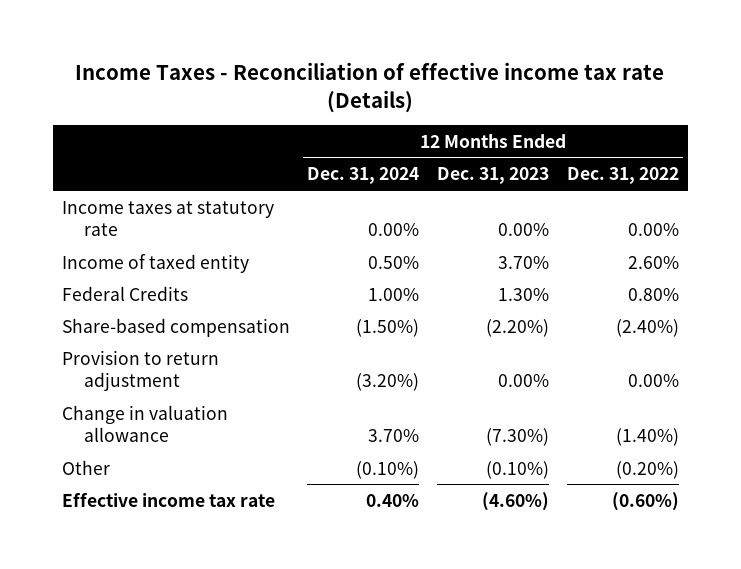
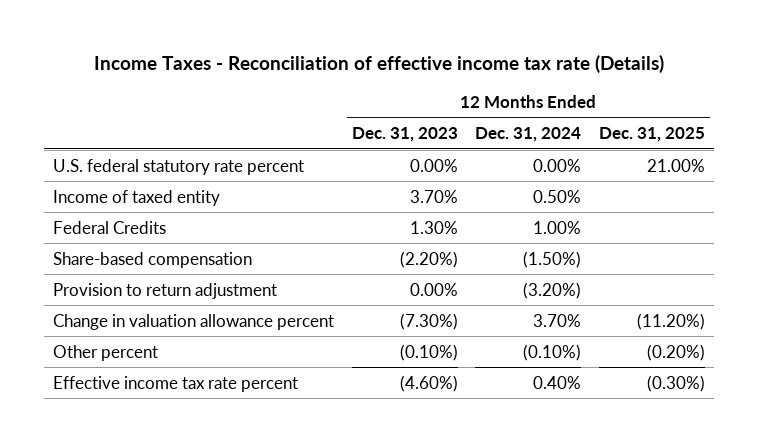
[566,167,679,185] Dec. 31, 2022 -> none
none -> [599,127,706,143] Dec. 31, 2025
[61,200,274,237] Income taxes at statutory rate -> [52,158,304,175] U.S. federal statutory rate percent
[61,404,228,443] Change in valuation allowance -> [52,313,334,330] Change in valuation allowance percent
[61,459,110,475] Other -> [52,344,158,361] Other percent
[61,491,275,507] Effective income tax rate -> [52,375,298,392] Effective income tax rate percent

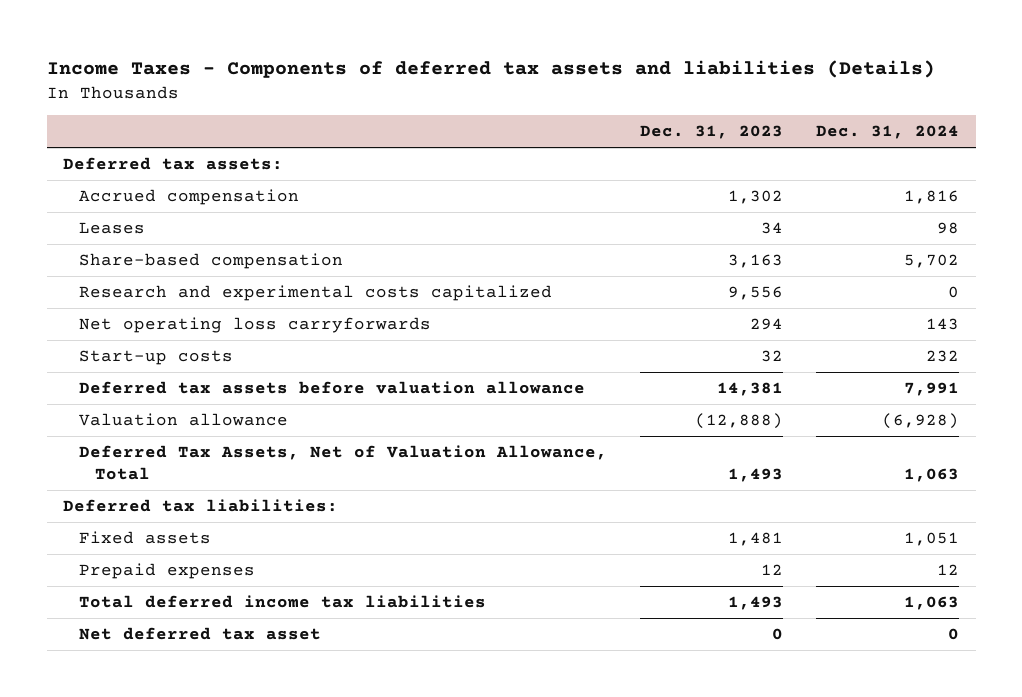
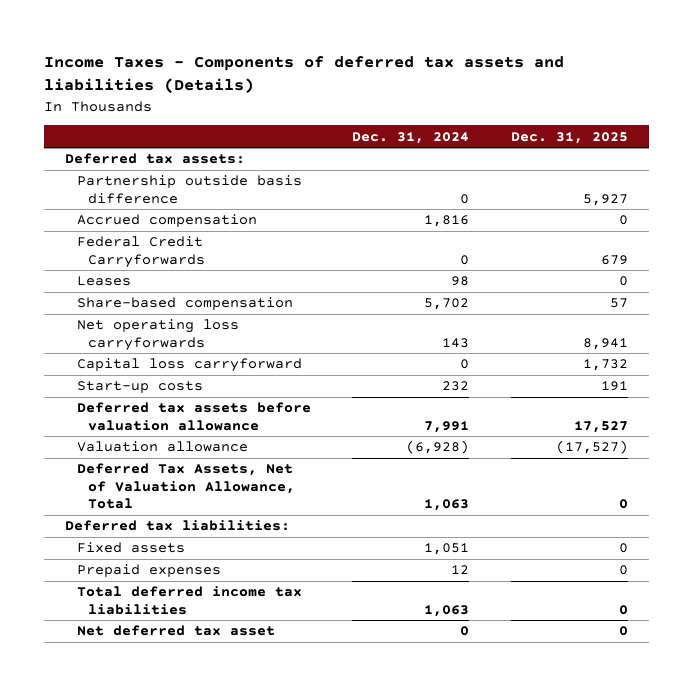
[640,125,784,140] Dec. 31, 2023 -> none
none -> [511,131,629,144] Dec. 31, 2025
none -> [76,175,302,204] Partnership outside basis difference
none -> [76,236,206,268] Federal Credit Carryforwards
[79,285,553,302] Research and experimental costs capitalized -> none
none -> [76,358,302,373] Capital loss carryforward

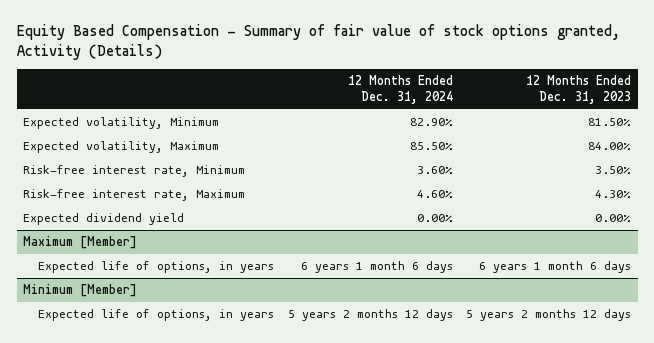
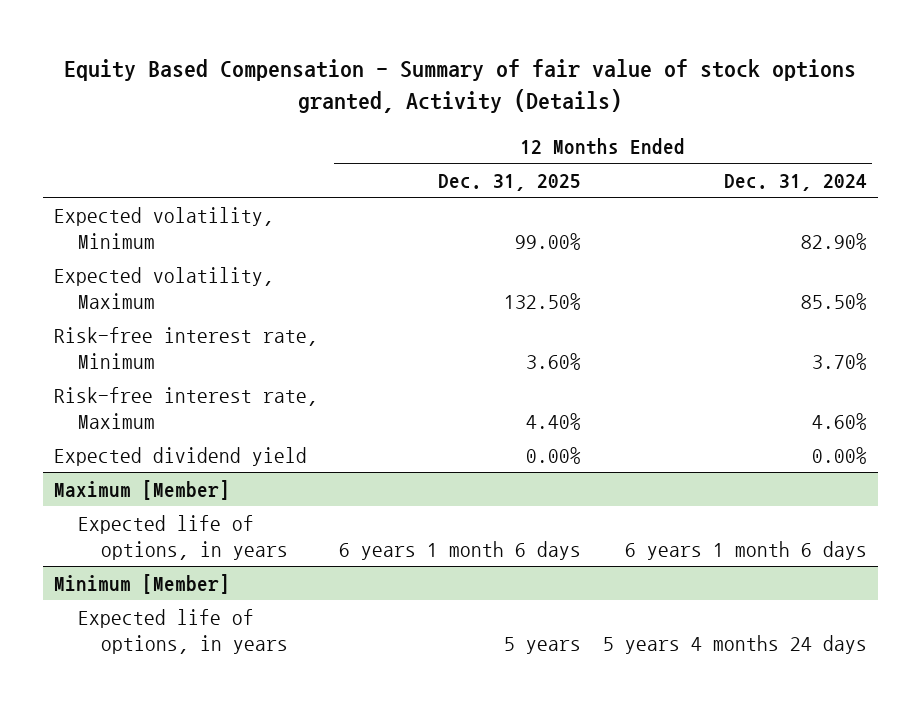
[526,75,632,104] 12 Months Ended Dec. 31, 2023 -> none
none -> [438,174,582,192] Dec. 31, 2025
[416,166,453,175] 3.60% -> [812,352,868,370] 3.70%
[287,309,453,322] 5 years 2 months 12 days -> [603,634,868,654] 5 years 4 months 24 days

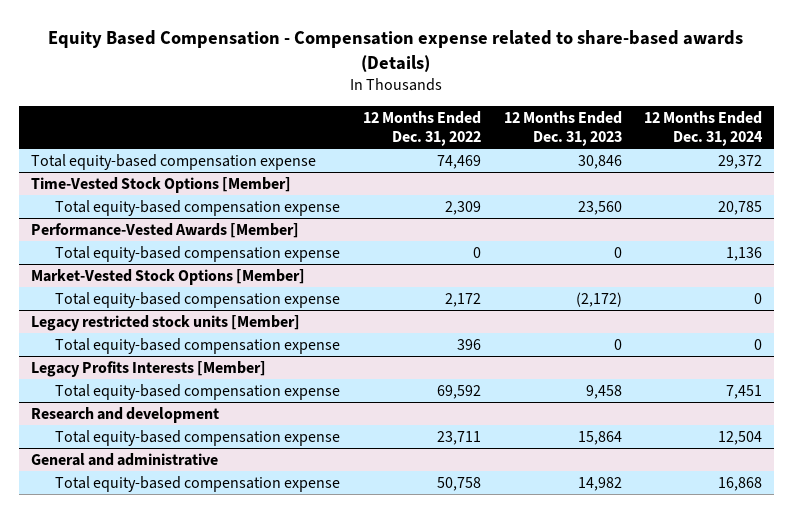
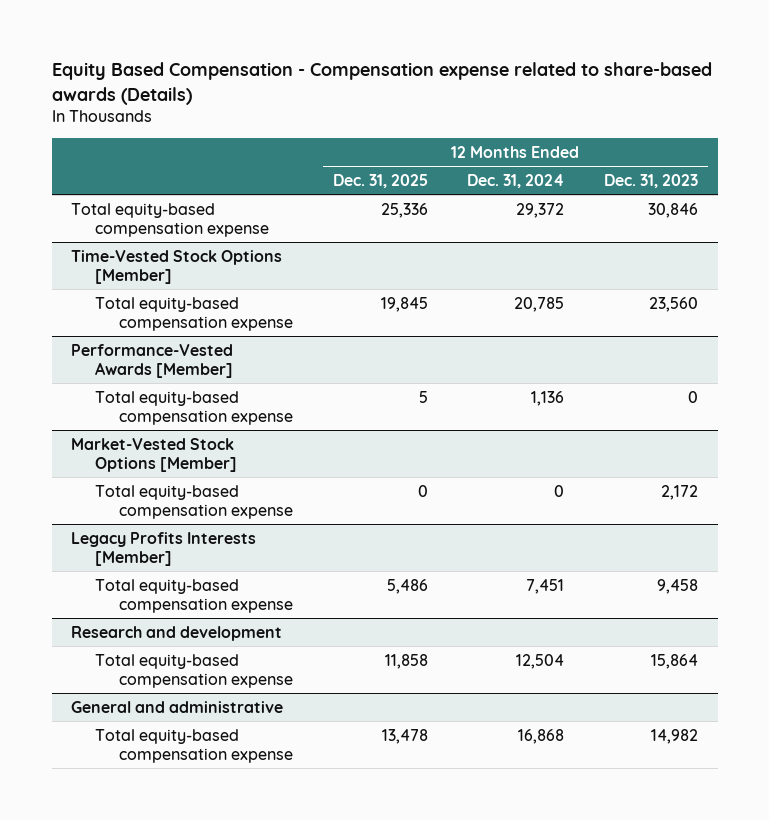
[363,111,482,146] 12 Months Ended Dec. 31, 2022 -> none
none -> [332,173,428,188] Dec. 31, 2025
[30,314,300,331] Legacy restricted stock units [Member] -> none
[55,337,341,354] Total equity-based compensation expense -> none
[575,291,622,307] (2,172) -> [660,484,698,500] 2,172

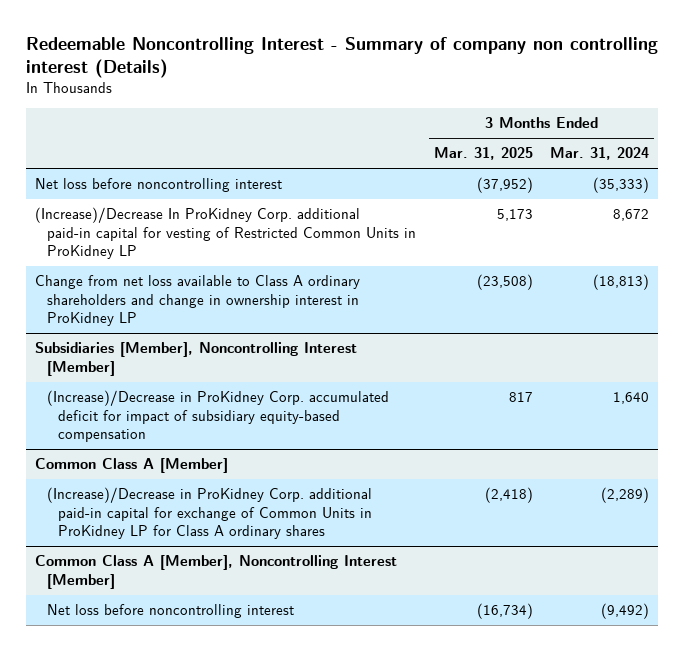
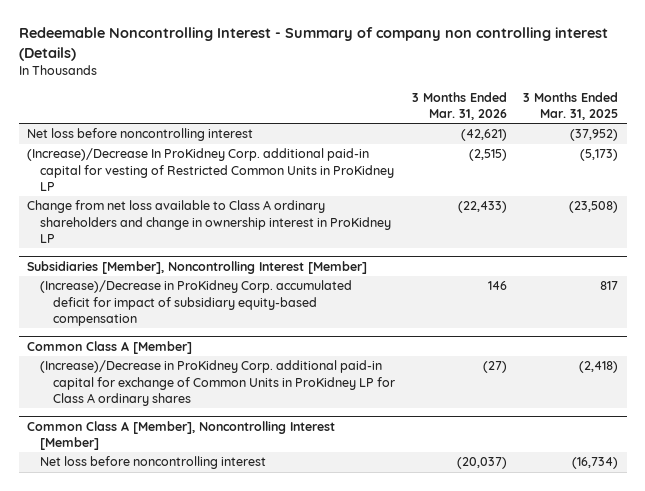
[550,147,650,161] Mar. 31, 2024 -> none
none -> [411,91,507,120] 3 Months Ended Mar. 31, 2026
[496,209,533,222] 5,173 -> [580,149,619,162] (5,173)

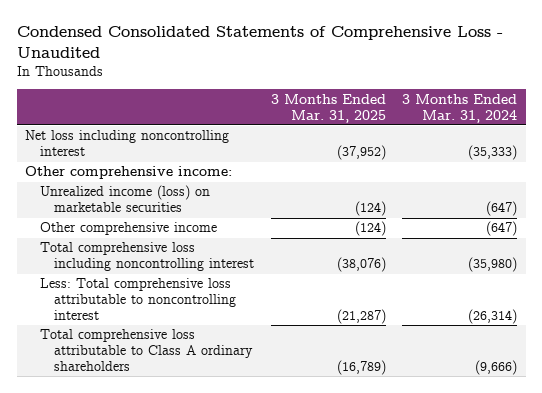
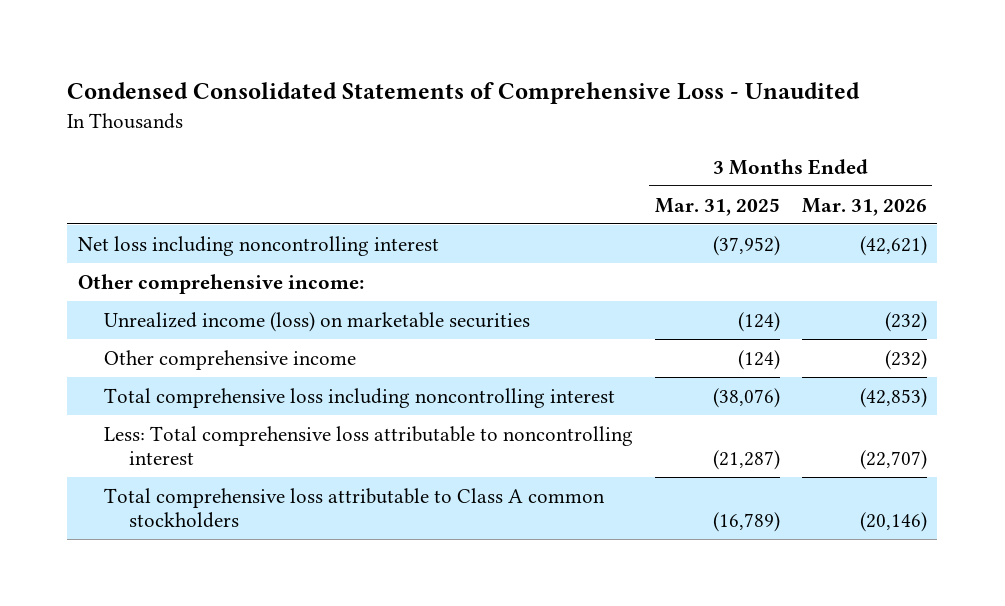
[402,93,518,123] 3 Months Ended Mar. 31, 2024 -> none
none -> [801,197,927,216] Mar. 31, 2026
[39,329,254,372] Total comprehensive loss attributable to Class A ordinary shareholders -> [103,487,605,529] Total comprehensive loss attributable to Class A common stockholders

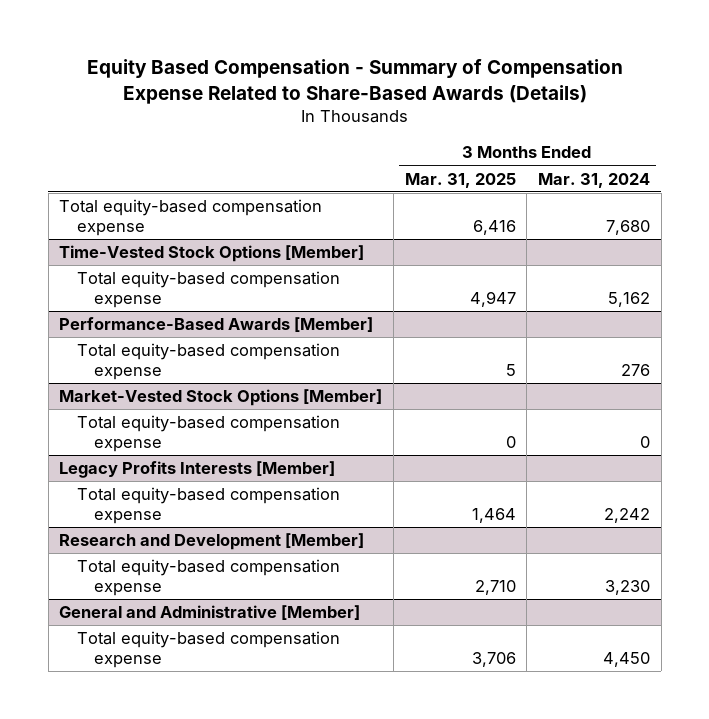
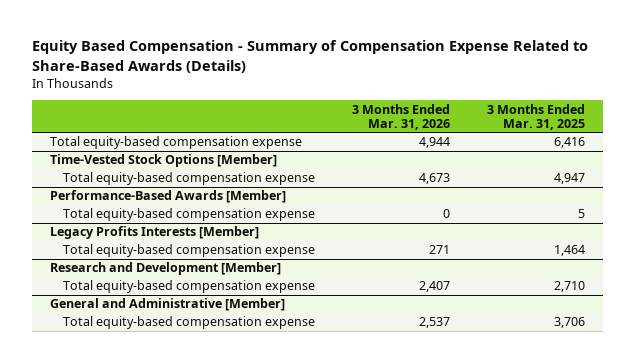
[538,172,651,188] Mar. 31, 2024 -> none
none -> [351,103,450,131] 3 Months Ended Mar. 31, 2026
[59,389,383,407] Market-Vested Stock Options [Member] -> none
[76,415,340,453] Total equity-based compensation expense -> none

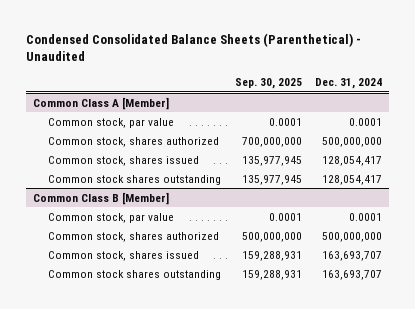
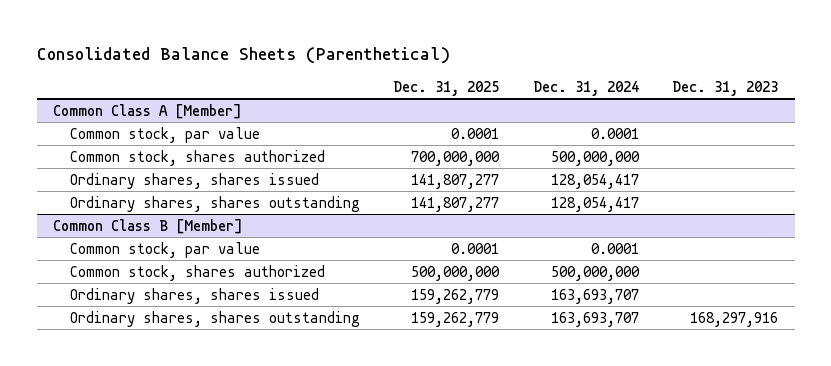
[25,32,361,62] Condensed Consolidated Balance Sheets (Parenthetical) - Unaudited -> [36,47,450,65] Consolidated Balance Sheets (Parenthetical)
[234,78,302,90] Sep. 30, 2025 -> none
none -> [393,81,500,97] Dec. 31, 2025
none -> [671,81,778,97] Dec. 31, 2023
[47,155,199,166] Common stock, shares issued -> [69,172,319,189] Ordinary shares, shares issued
[47,174,221,185] Common stock shares outstanding -> [69,195,360,212] Ordinary shares, shares outstanding
[47,250,199,261] Common stock, shares issued -> [69,287,319,304] Ordinary shares, shares issued
[47,269,221,280] Common stock shares outstanding -> [69,310,360,327] Ordinary shares, shares outstanding

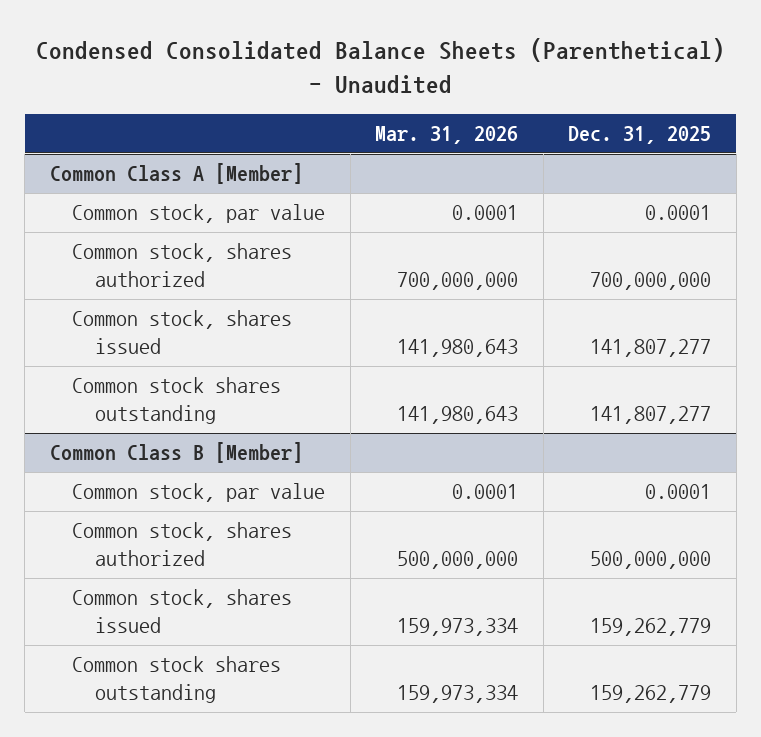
[36,47,450,65] Consolidated Balance Sheets (Parenthetical) -> [35,38,725,95] Condensed Consolidated Balance Sheets (Parenthetical) - Unaudited
[532,81,639,97] Dec. 31, 2024 -> none
[671,81,778,97] Dec. 31, 2023 -> none
none -> [375,126,519,145] Mar. 31, 2026
[69,172,319,189] Ordinary shares, shares issued -> [72,310,293,355] Common stock, shares issued
[69,195,360,212] Ordinary shares, shares outstanding -> [72,377,282,425] Common stock shares outstanding
[69,287,319,304] Ordinary shares, shares issued -> [72,589,293,634] Common stock, shares issued
[69,310,360,327] Ordinary shares, shares outstanding -> [72,656,282,704] Common stock shares outstanding

